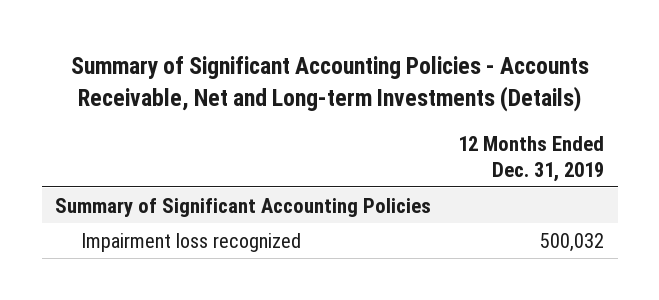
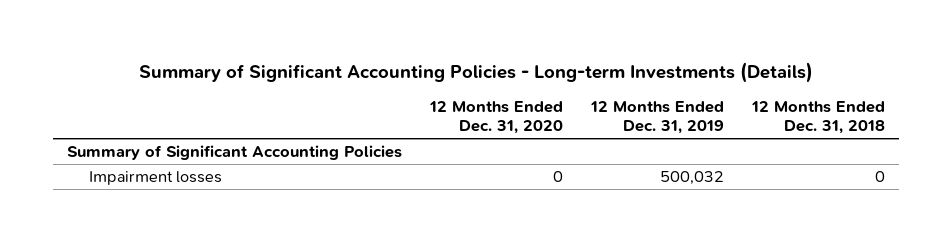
[70,55,589,112] Summary of Significant Accounting Policies - Accounts Receivable, Net and Long-term Investments (Details) -> [138,61,813,83] Summary of Significant Accounting Policies - Long-term Investments (Details)
none -> [428,101,563,135] 12 Months Ended Dec. 31, 2020
none -> [751,101,886,135] 12 Months Ended Dec. 31, 2018
[80,232,301,252] Impairment loss recognized -> [89,171,223,186] Impairment losses

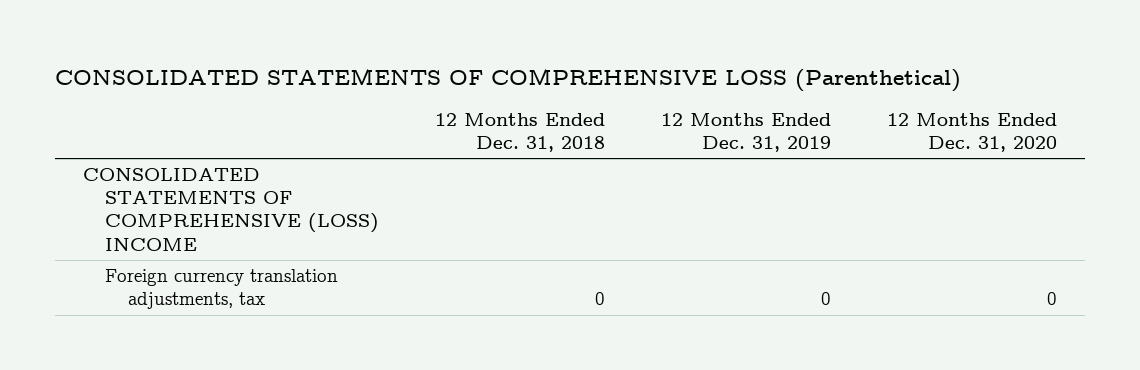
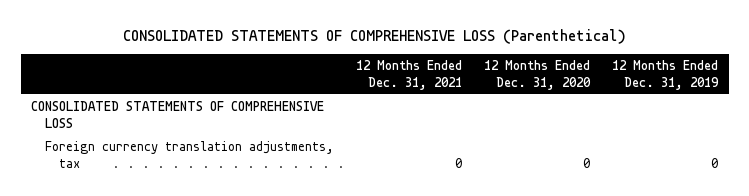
[435,113,606,153] 12 Months Ended Dec. 31, 2018 -> none
none -> [356,60,463,90] 12 Months Ended Dec. 31, 2021
[83,168,380,251] CONSOLIDATED STATEMENTS OF COMPREHENSIVE (LOSS) INCOME -> [31,100,325,128] CONSOLIDATED STATEMENTS OF COMPREHENSIVE LOSS

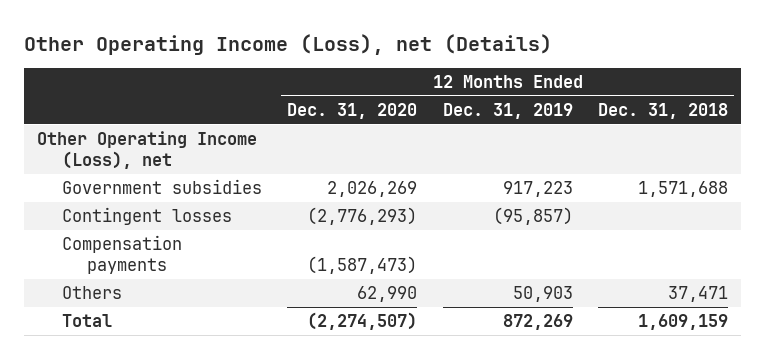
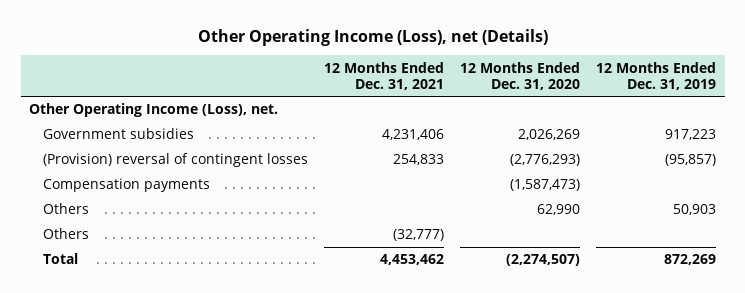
[597,103,728,120] Dec. 31, 2018 -> none
none -> [324,61,445,90] 12 Months Ended Dec. 31, 2021
[36,131,257,169] Other Operating Income (Loss), net -> [28,103,278,118] Other Operating Income (Loss), net.
[61,207,232,226] Contingent losses -> [42,153,308,168] (Provision) reversal of contingent losses
none -> [42,228,89,240] Others

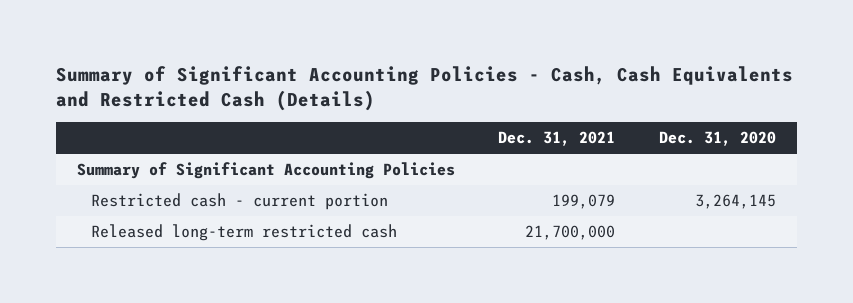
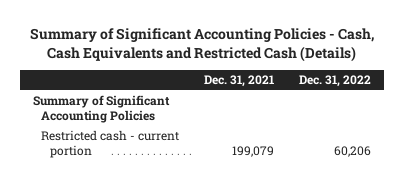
[658,131,776,147] Dec. 31, 2020 -> none
none -> [299,75,372,88] Dec. 31, 2022
[90,224,397,242] Released long-term restricted cash -> none

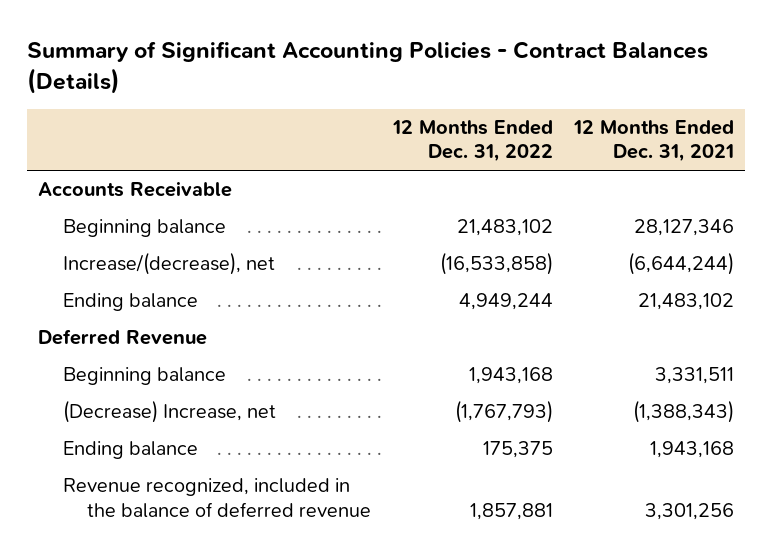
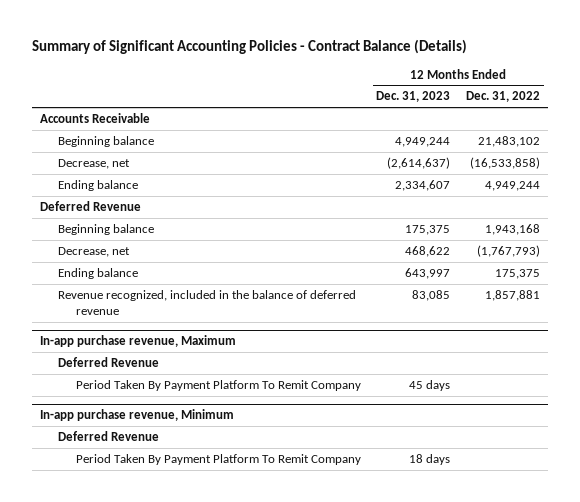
[27,41,709,94] Summary of Significant Accounting Policies - Contract Balances (Details) -> [31,39,467,55] Summary of Significant Accounting Policies - Contract Balance (Details)
[573,119,735,163] 12 Months Ended Dec. 31, 2021 -> none
none -> [376,91,451,103] Dec. 31, 2023
[62,252,275,276] Increase/(decrease), net -> [57,158,130,169] Decrease, net
[62,400,276,424] (Decrease) Increase, net -> [57,246,130,257] Decrease, net
none -> [39,335,236,348] In-app purchase revenue, Maximum
none -> [57,356,159,367] Deferred Revenue
none -> [75,379,361,391] Period Taken By Payment Platform To Remit Company
none -> [39,409,234,422] In-app purchase revenue, Minimum
none -> [57,430,159,441] Deferred Revenue
none -> [75,453,361,465] Period Taken By Payment Platform To Remit Company

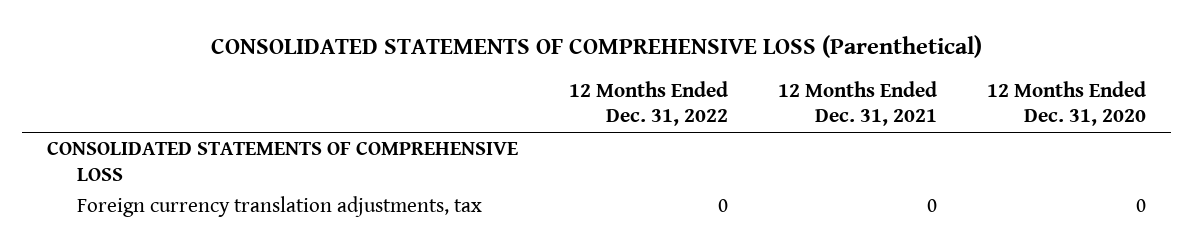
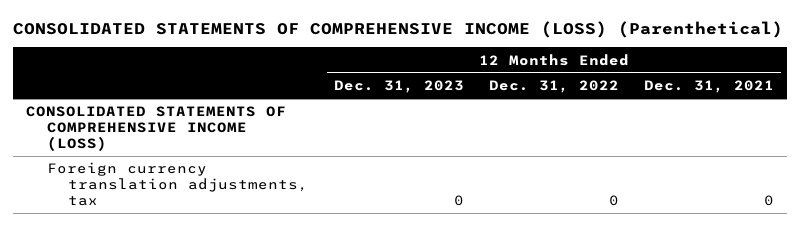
[210,35,982,59] CONSOLIDATED STATEMENTS OF COMPREHENSIVE LOSS (Parenthetical) -> [13,20,784,38] CONSOLIDATED STATEMENTS OF COMPREHENSIVE INCOME (LOSS) (Parenthetical)
[986,81,1146,127] 12 Months Ended Dec. 31, 2020 -> none
none -> [333,80,464,94] Dec. 31, 2023
[47,142,519,181] CONSOLIDATED STATEMENTS OF COMPREHENSIVE LOSS -> [25,106,286,151] CONSOLIDATED STATEMENTS OF COMPREHENSIVE INCOME (LOSS)

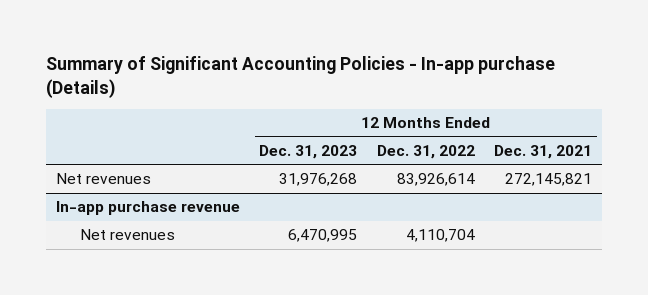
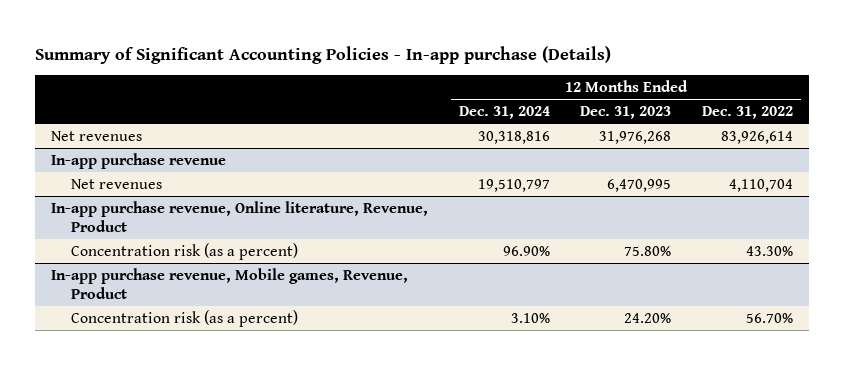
[493,144,592,159] Dec. 31, 2021 -> none
none -> [458,106,550,120] Dec. 31, 2024
none -> [50,200,428,233] In-app purchase revenue, Online literature, Revenue, Product
none -> [71,242,299,260] Concentration risk (as a percent)
none -> [50,267,408,300] In-app purchase revenue, Mobile games, Revenue, Product
none -> [71,309,299,327] Concentration risk (as a percent)

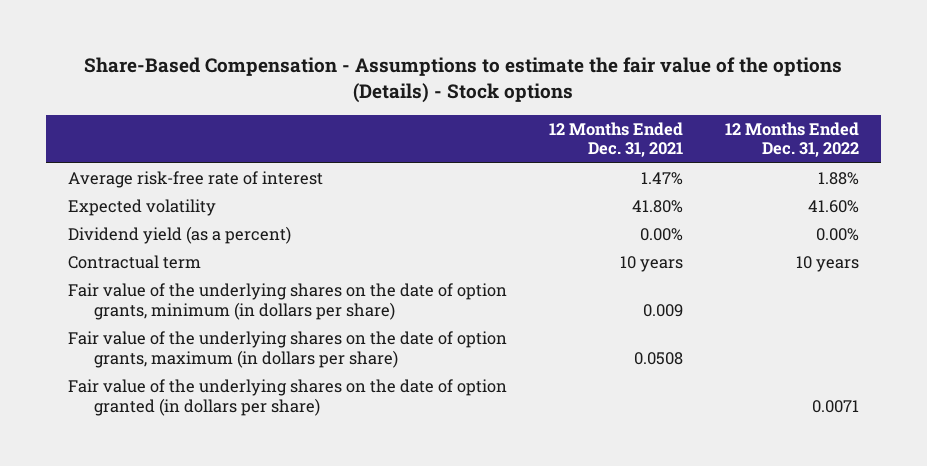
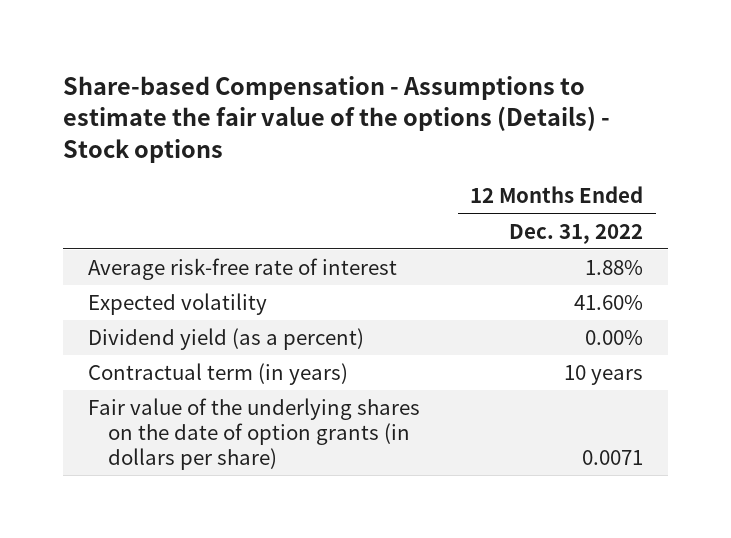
[84,57,843,103] Share-Based Compensation - Assumptions to estimate the fair value of the options (Details) - Stock options -> [62,75,610,164] Share-based Compensation - Assumptions to estimate the fair value of the options (Details) - Stock options
[548,121,683,158] 12 Months Ended Dec. 31, 2021 -> none
[67,283,507,320] Fair value of the underlying shares on the date of option grants, minimum (in dollars per share) -> none
[67,331,507,368] Fair value of the underlying shares on the date of option grants, maximum (in dollars per share) -> none
[67,255,201,270] Contractual term -> [88,363,349,386] Contractual term (in years)
[67,379,507,416] Fair value of the underlying shares on the date of option granted (in dollars per share) -> [88,398,421,471] Fair value of the underlying shares on the date of option grants (in dollars per share)

